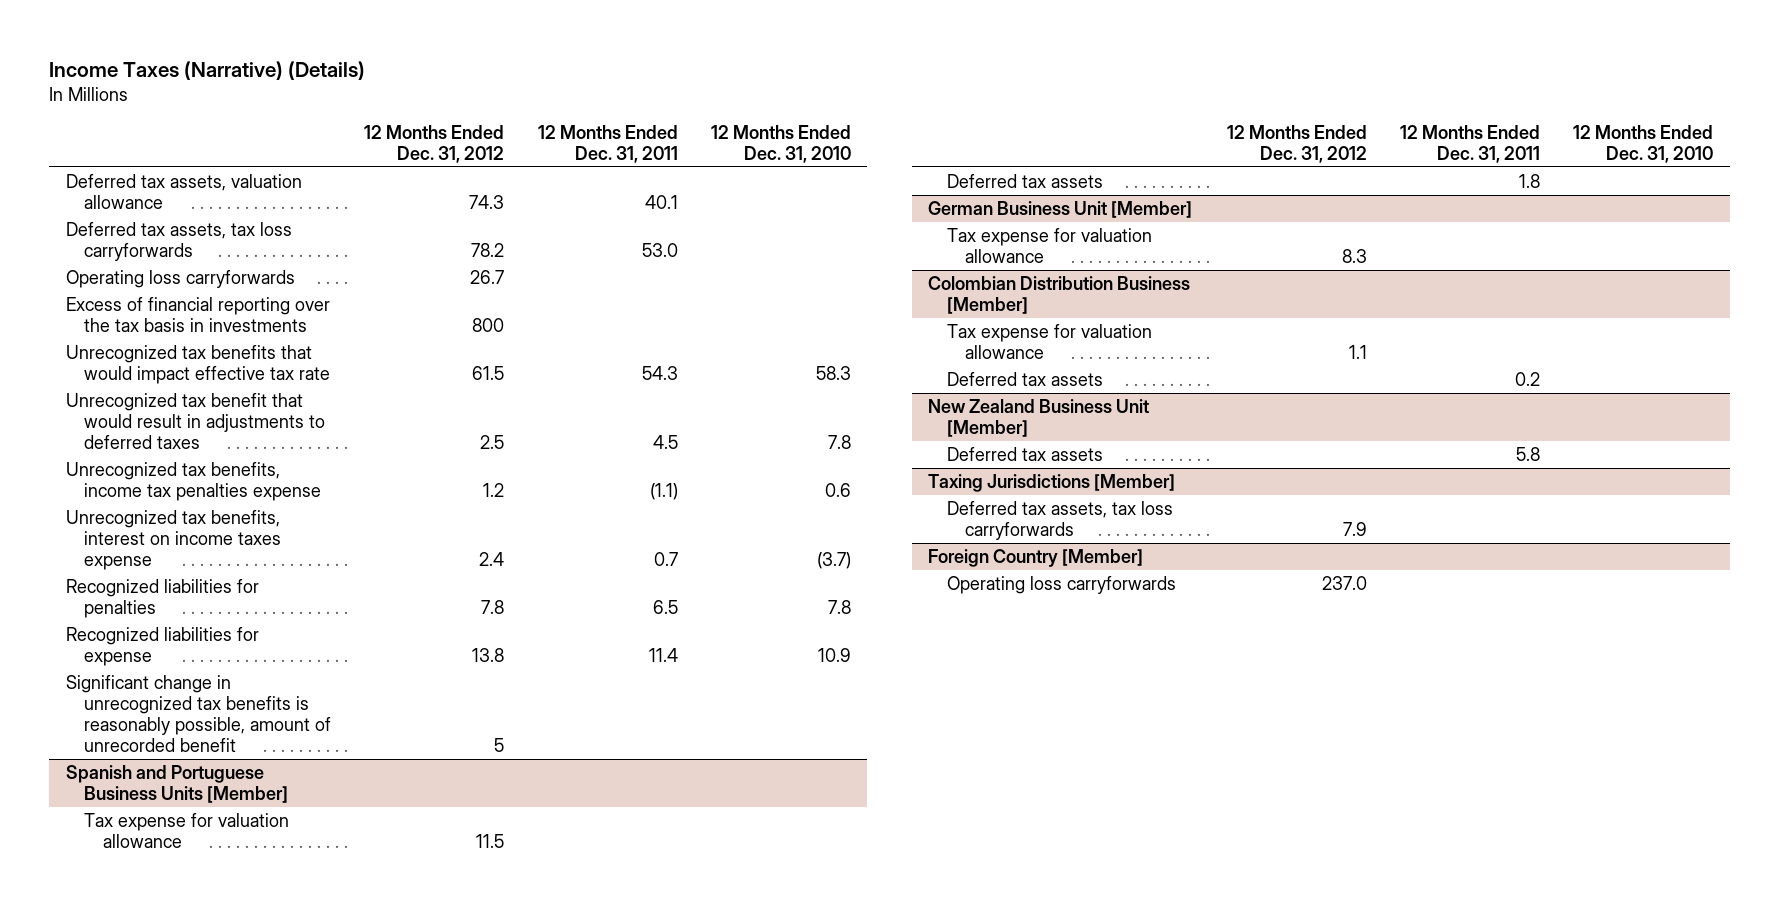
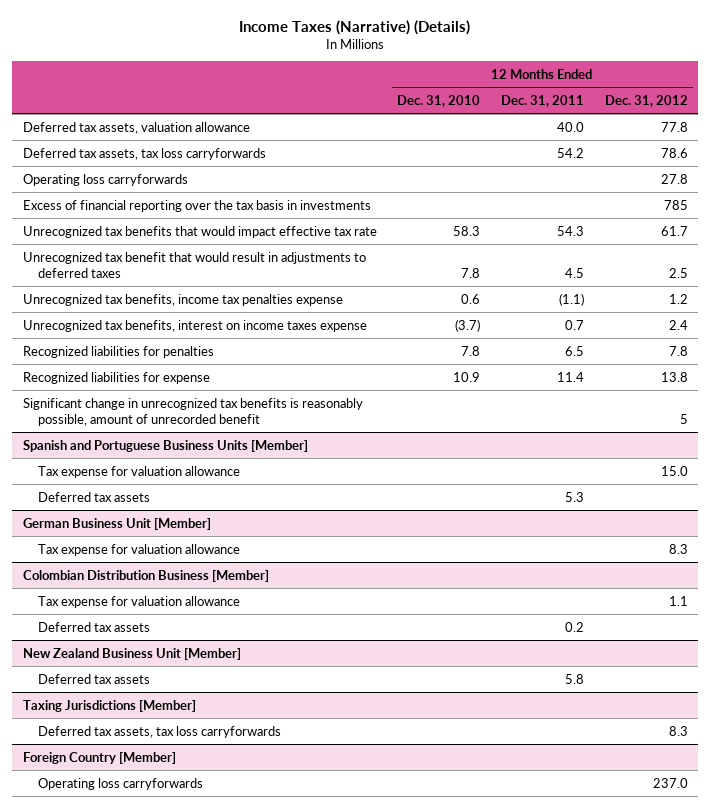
[469,195,505,210] 74.3 -> [660,121,688,132] 77.8
[644,195,678,210] 40.1 -> [556,121,584,132] 40.0
[471,243,505,258] 78.2 -> [660,147,688,158] 78.6
[641,243,678,258] 53.0 -> [556,147,584,158] 54.2
[470,269,505,284] 26.7 -> [660,173,688,184] 27.8
[472,318,505,333] 800 -> [663,199,688,210] 785
[472,366,505,381] 61.5 -> [660,225,688,236] 61.7
[476,834,505,849] 11.5 -> [660,465,688,476] 15.0
[1519,173,1541,188] 1.8 -> [564,491,584,502] 5.3
[1342,522,1367,537] 7.9 -> [668,725,688,736] 8.3

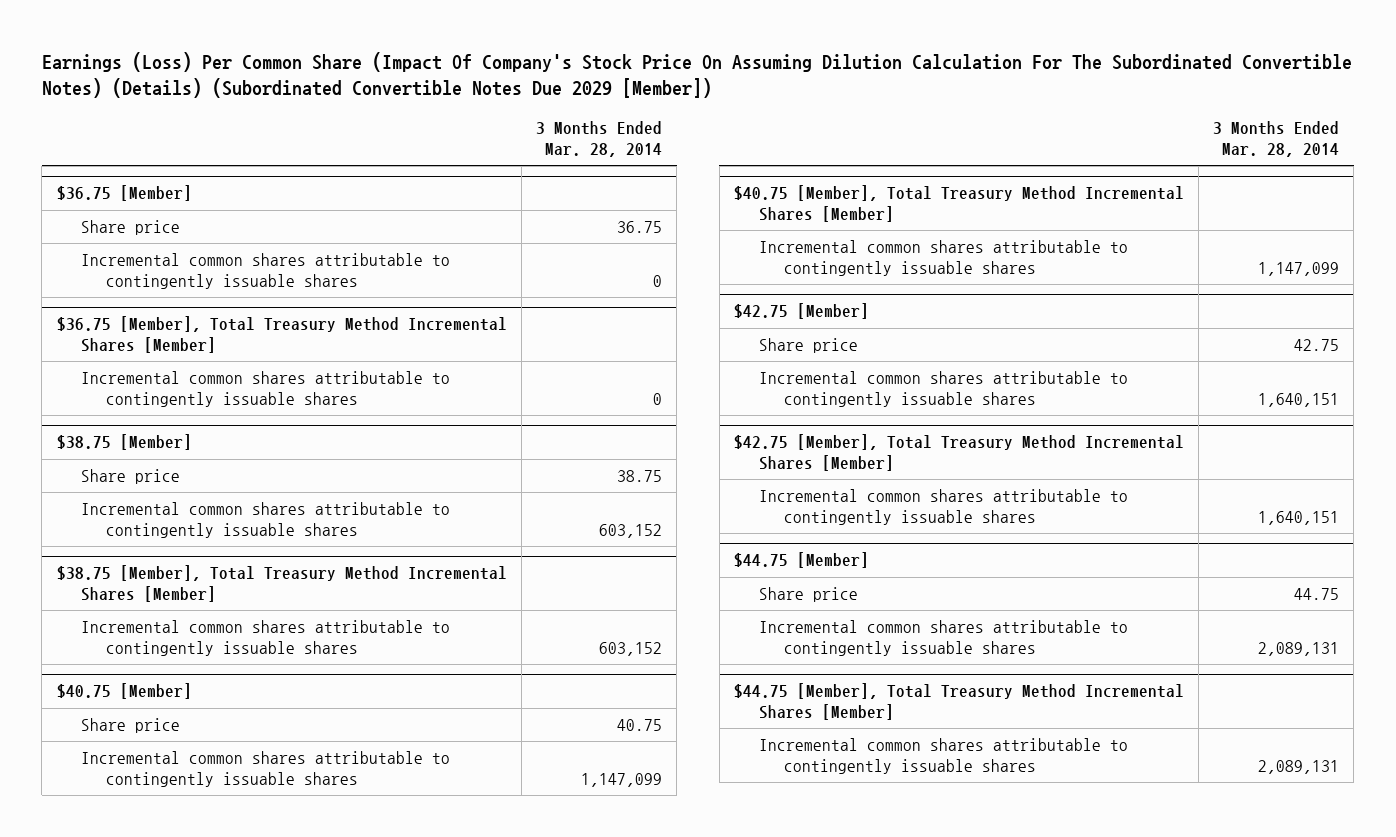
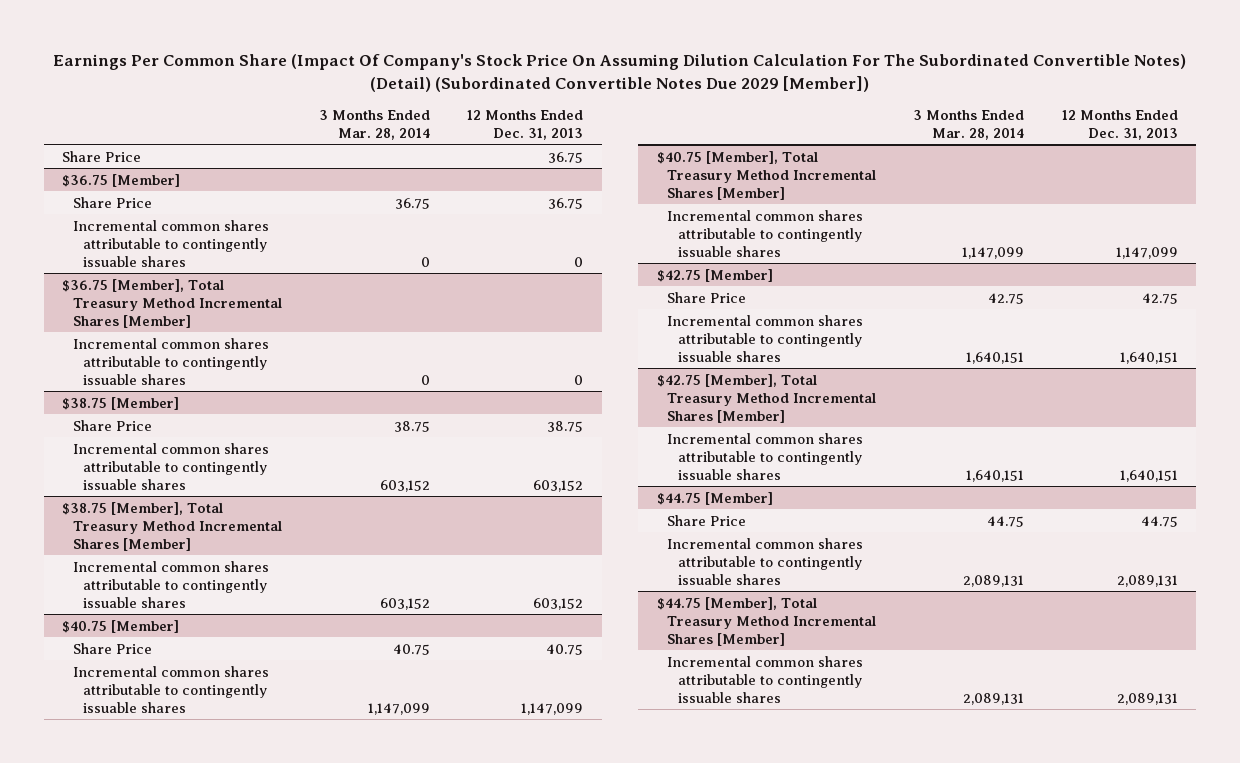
[41,52,1352,99] Earnings (Loss) Per Common Share (Impact Of Company's Stock Price On Assuming Dilution Calculation For The Subordinated Convertible Notes) (Details) (Subordinated Convertible Notes Due 2029 [Member]) -> [53,54,1187,92] Earnings Per Common Share (Impact Of Company's Stock Price On Assuming Dilution Calculation For The Subordinated Convertible Notes) (Detail) (Subordinated Convertible Notes Due 2029 [Member])
none -> [467,109,584,140] 12 Months Ended Dec. 31, 2013
none -> [62,150,142,162] Share Price
[81,220,181,236] Share price -> [72,196,152,208] Share Price
[81,469,181,485] Share price -> [72,419,152,431] Share Price
[81,718,181,734] Share price -> [72,642,152,654] Share Price
[758,338,858,354] Share price -> [667,291,747,303] Share Price
[758,587,858,603] Share price -> [667,514,747,526] Share Price

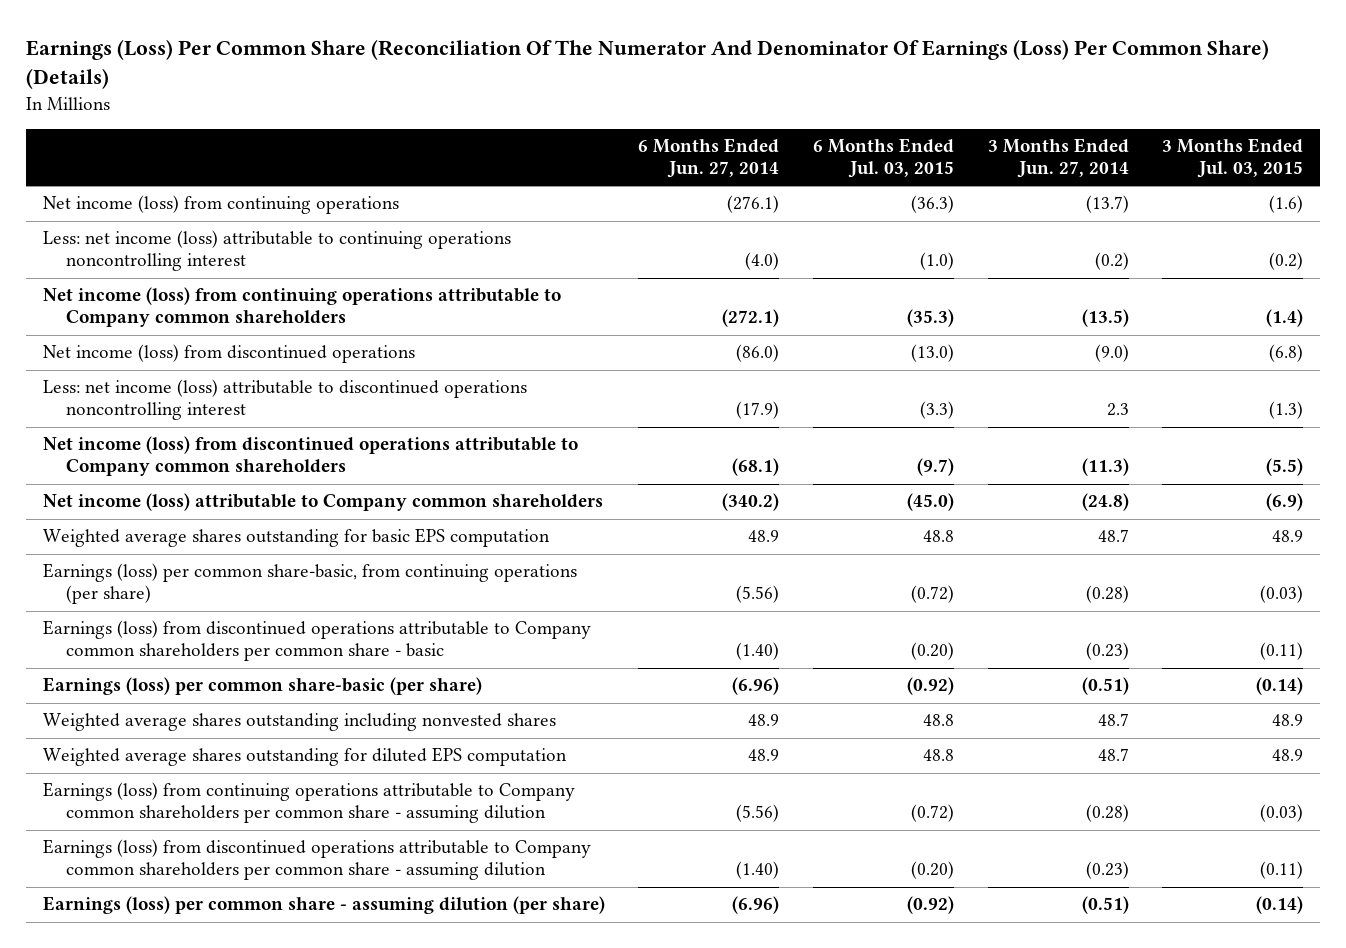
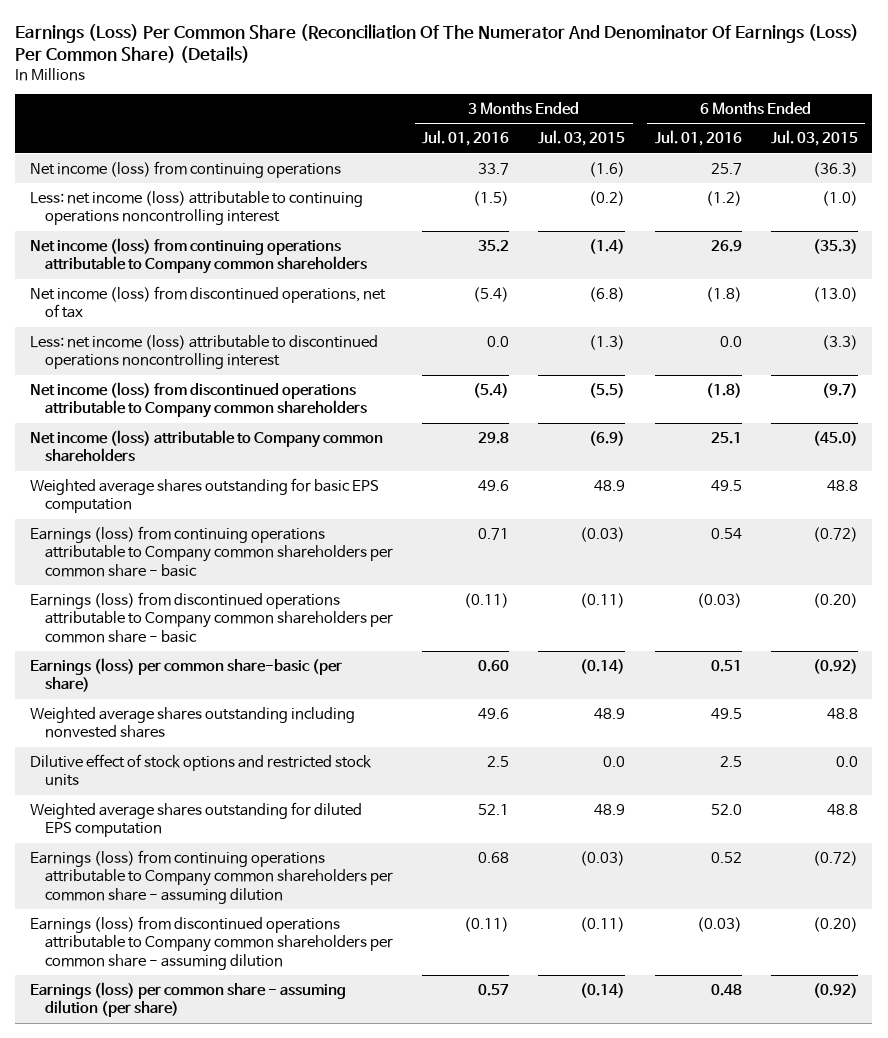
[638,138,780,178] 6 Months Ended Jun. 27, 2014 -> none
[987,138,1129,178] 3 Months Ended Jun. 27, 2014 -> none
none -> [422,130,510,147] Jul. 01, 2016
none -> [654,130,742,147] Jul. 01, 2016
[42,344,415,364] Net income (loss) from discontinued operations -> [29,285,386,319] Net income (loss) from discontinued operations, net of tax
[42,563,577,605] Earnings (loss) per common share-basic, from continuing operations (per share) -> [29,525,394,577] Earnings (loss) from continuing operations attributable to Company common shareholders per common share - basic
none -> [29,753,372,787] Dilutive effect of stock options and restricted stock units

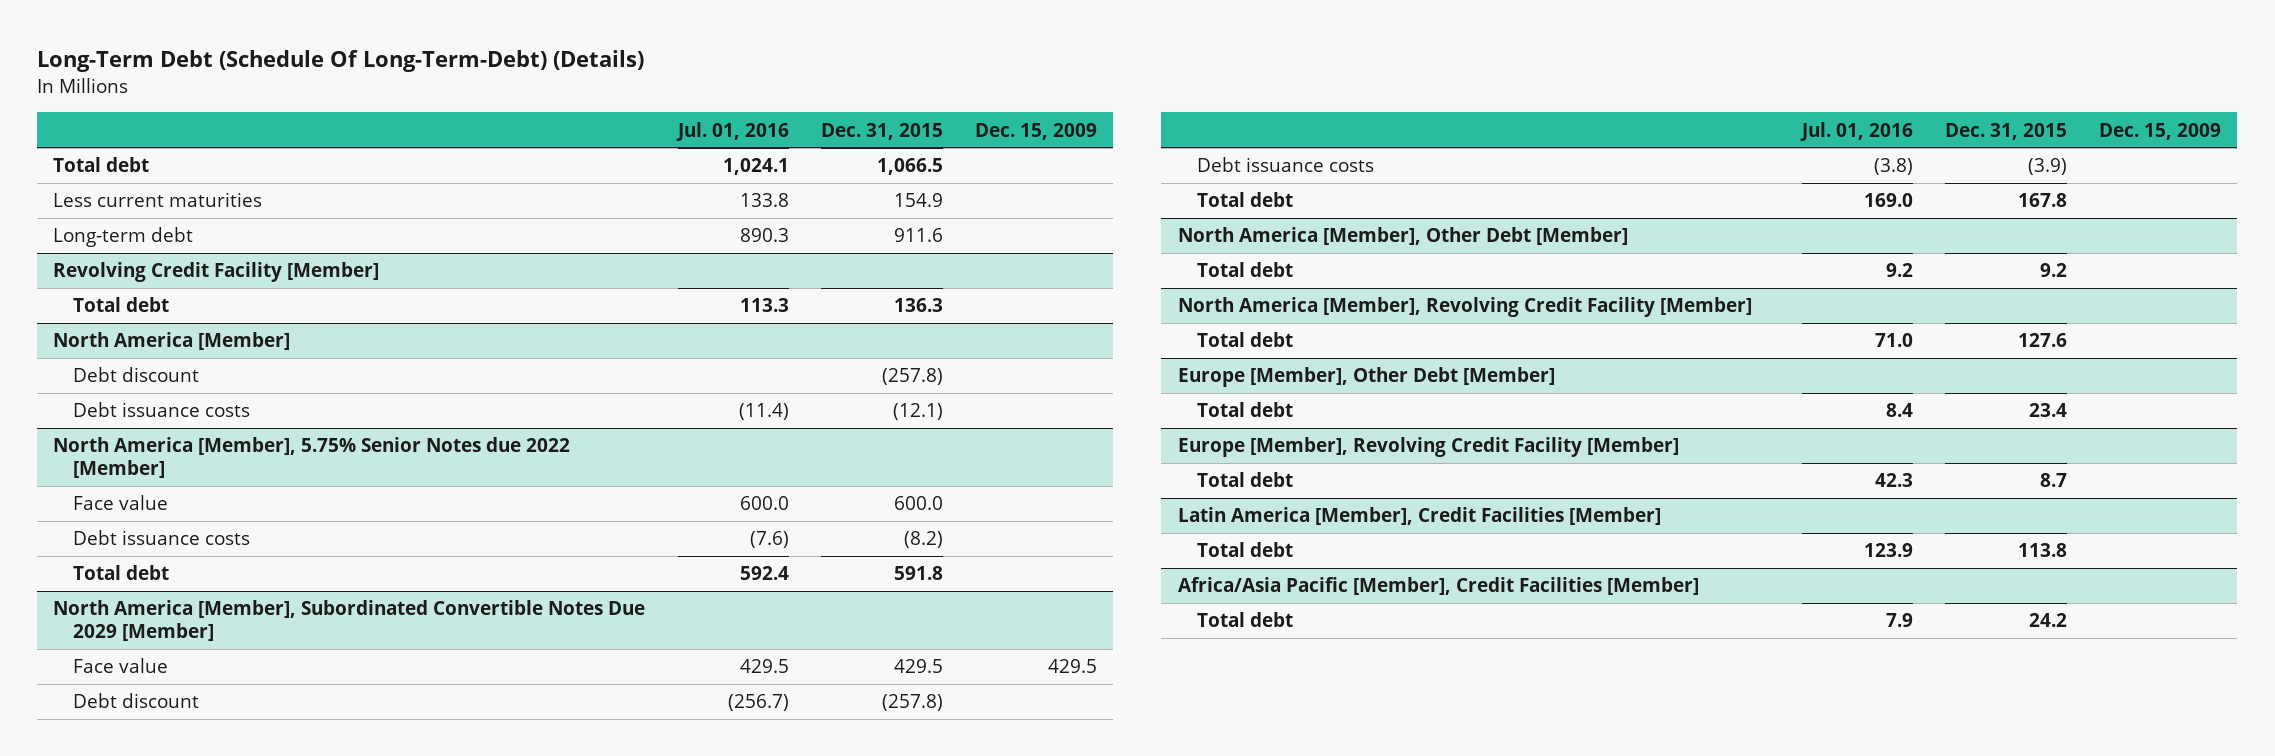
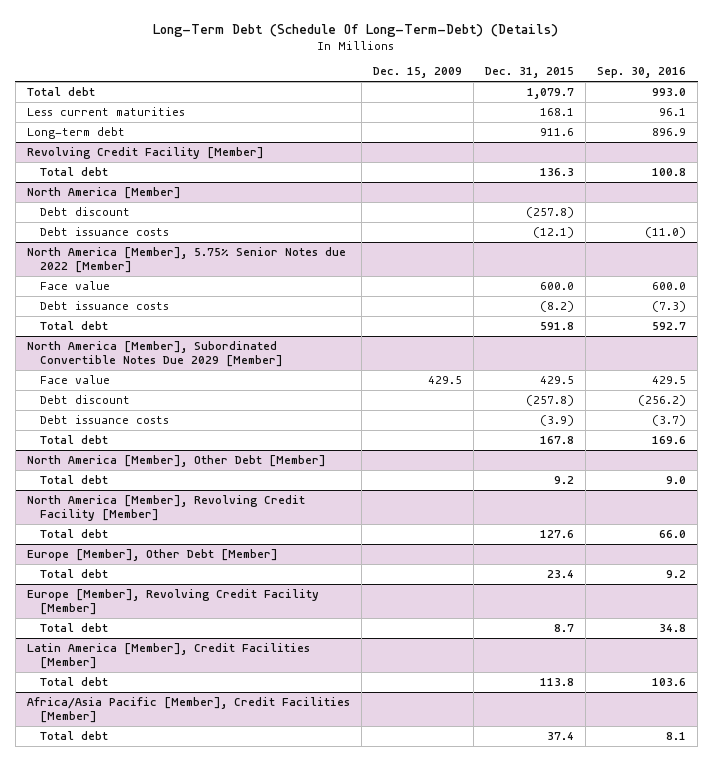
[675,121,789,141] Jul. 01, 2016 -> none
none -> [597,67,687,79] Sep. 30, 2016
[876,158,943,176] 1,066.5 -> [527,87,575,99] 1,079.7
[893,193,943,208] 154.9 -> [540,107,575,116] 168.1
[2029,613,2068,628] 24.2 -> [547,731,575,740] 37.4

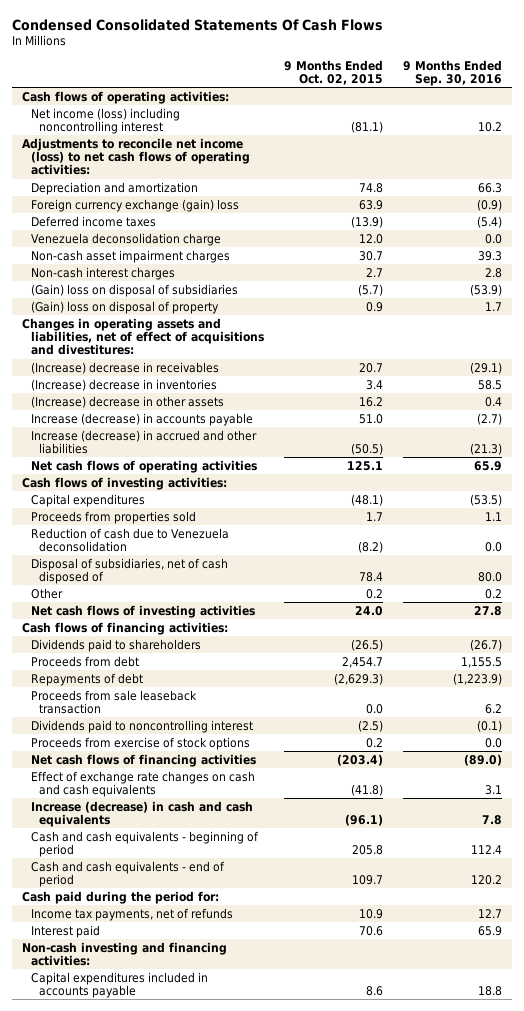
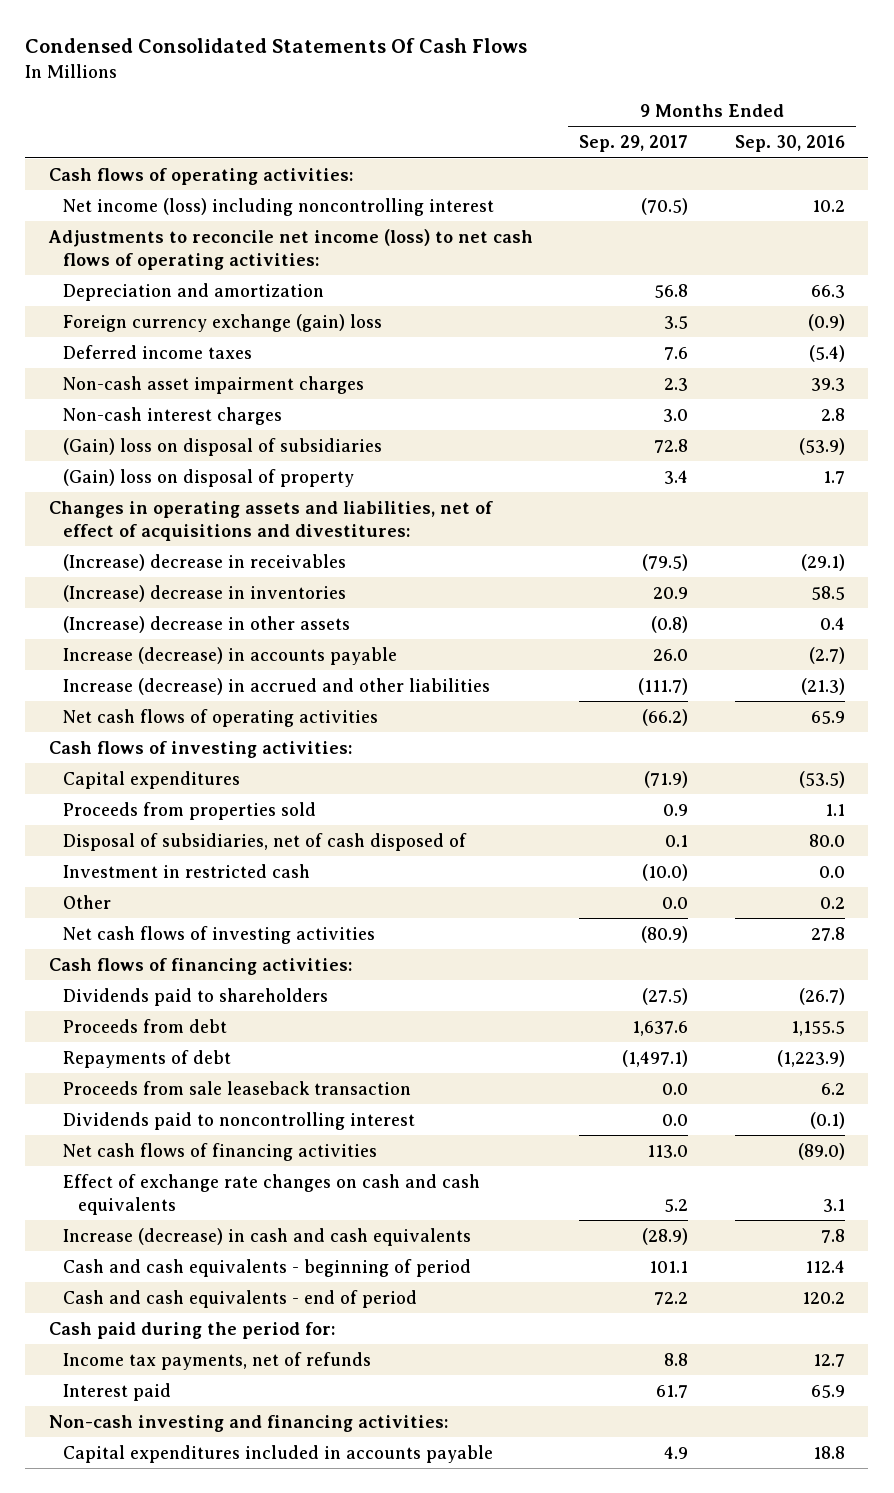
[283,59,383,85] 9 Months Ended Oct. 02, 2015 -> none
none -> [579,135,689,153] Sep. 29, 2017
[30,232,221,246] Venezuela deconsolidation charge -> none
[30,527,229,553] Reduction of cash due to Venezuela deconsolidation -> none
none -> [63,863,311,878] Investment in restricted cash
[30,736,250,750] Proceeds from exercise of stock options -> none

